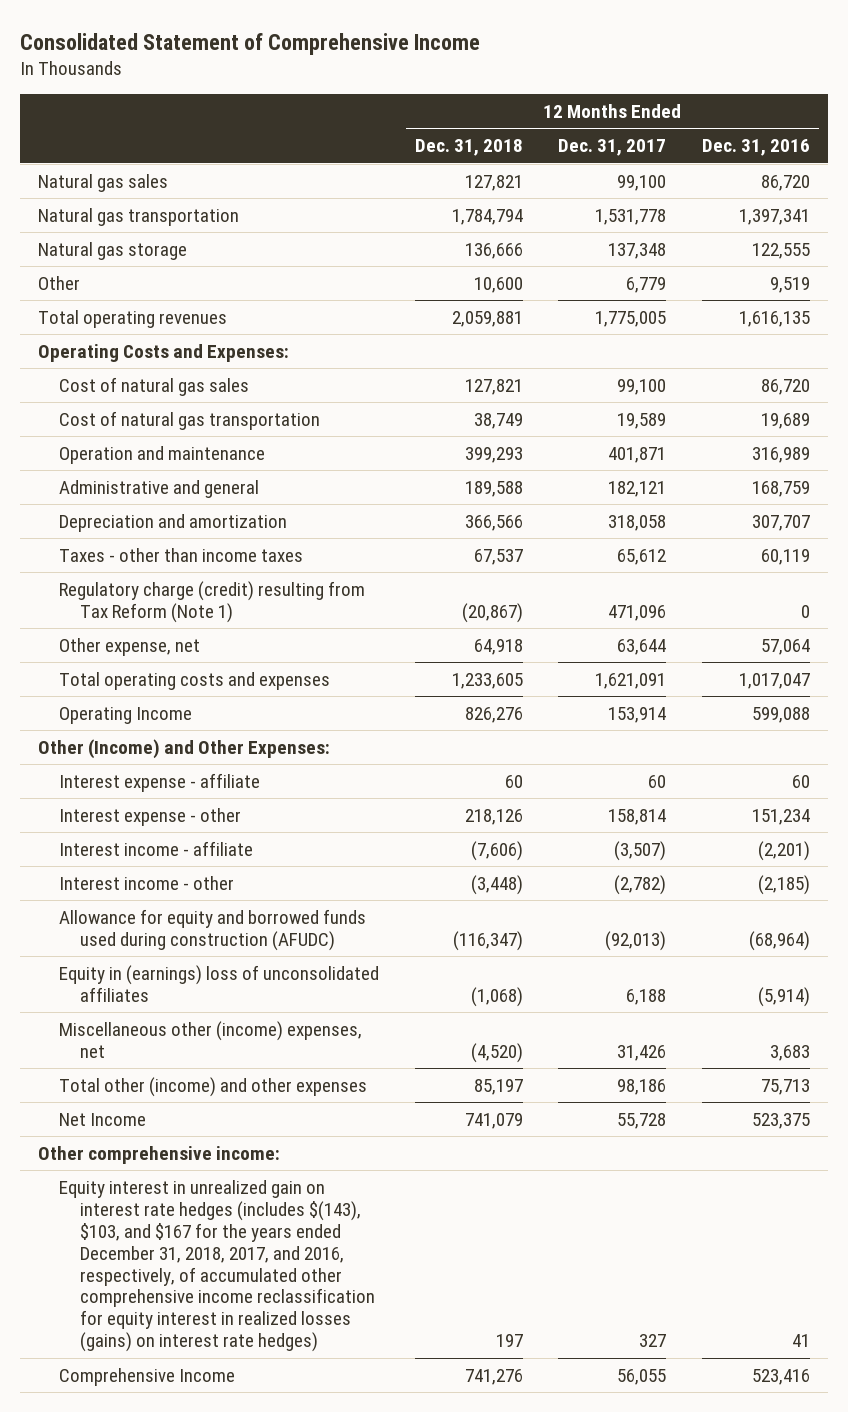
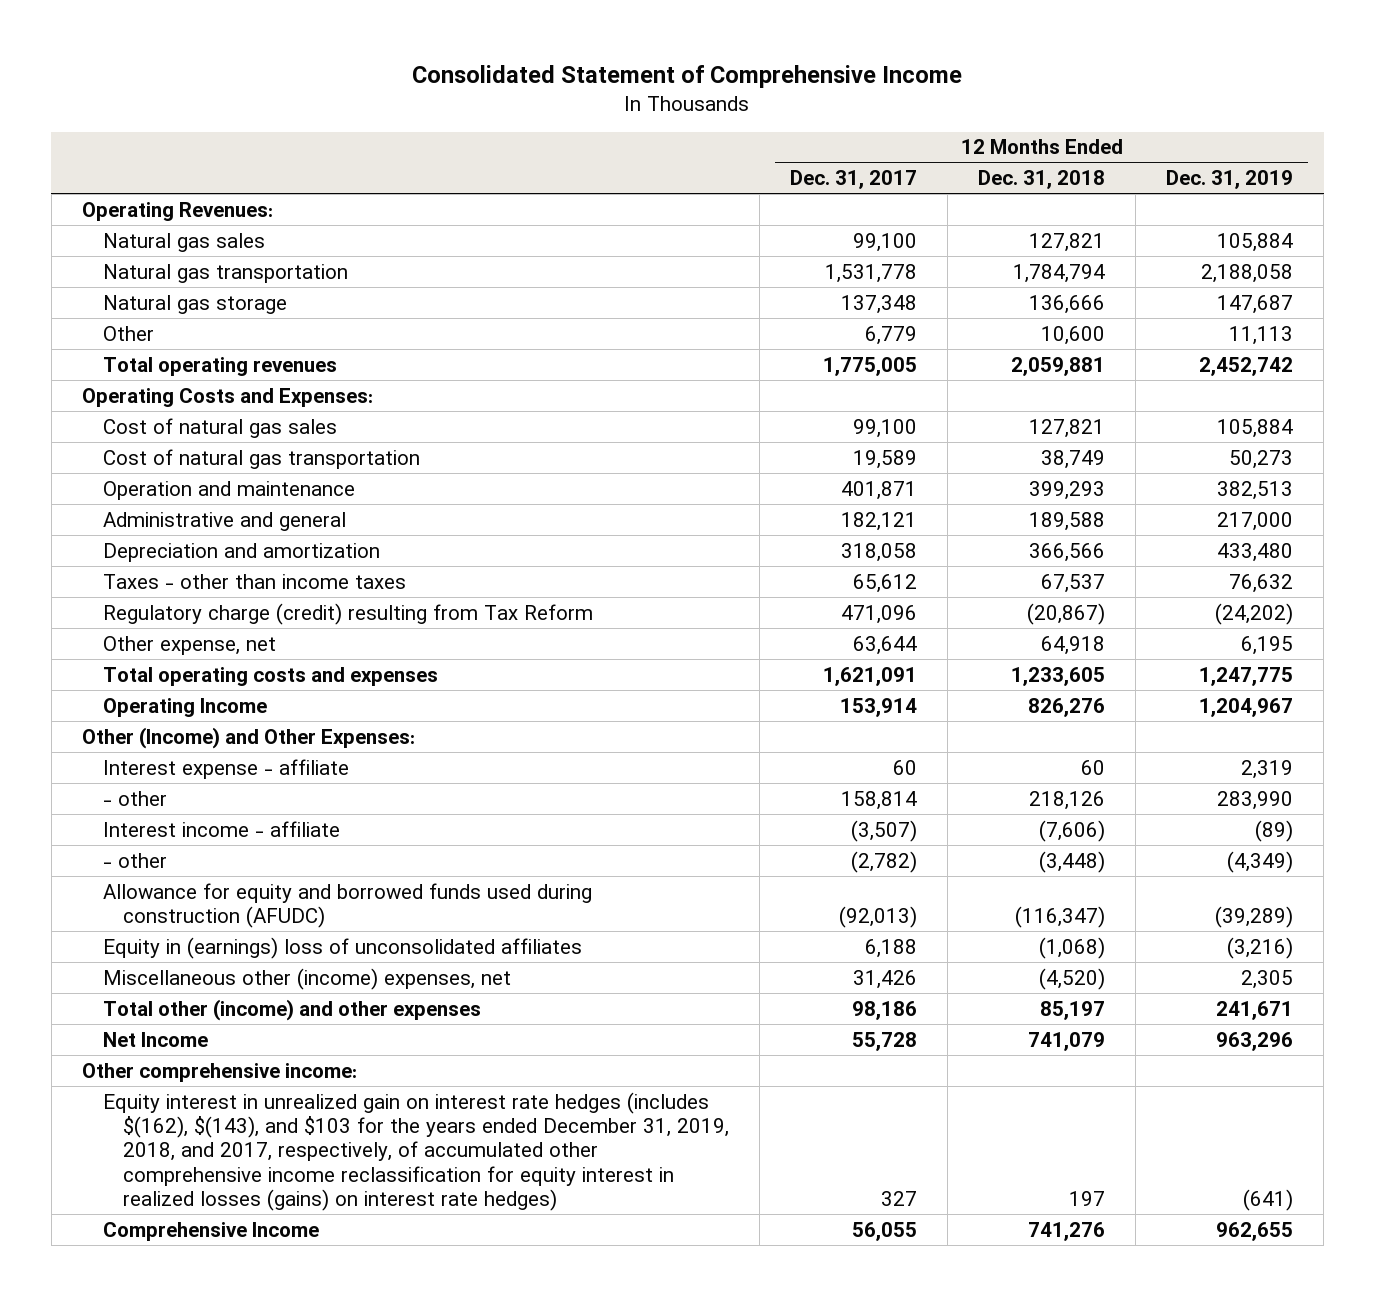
[701,139,810,157] Dec. 31, 2016 -> none
none -> [1166,169,1294,189] Dec. 31, 2019
none -> [81,201,273,221] Operating Revenues:
[58,580,365,623] Regulatory charge (credit) resulting from Tax Reform (Note 1) -> [102,602,593,625] Regulatory charge (credit) resulting from Tax Reform
[58,807,241,826] Interest expense - other -> [102,790,167,806] - other
[58,875,234,890] Interest income - other -> [102,852,167,868] - other
[58,1179,375,1353] Equity interest in unrealized gain on interest rate hedges (includes $(143), $103, and $167 for the years ended December 31, 2018, 2017, and 2016, respectively, of accumulated other comprehensive income reclassification for equity interest in realized losses (gains) on interest rate hedges) -> [102,1091,730,1212] Equity interest in unrealized gain on interest rate hedges (includes $(162), $(143), and $103 for the years ended December 31, 2019, 2018, and 2017, respectively, of accumulated other comprehensive income reclassification for equity interest in realized losses (gains) on interest rate hedges)

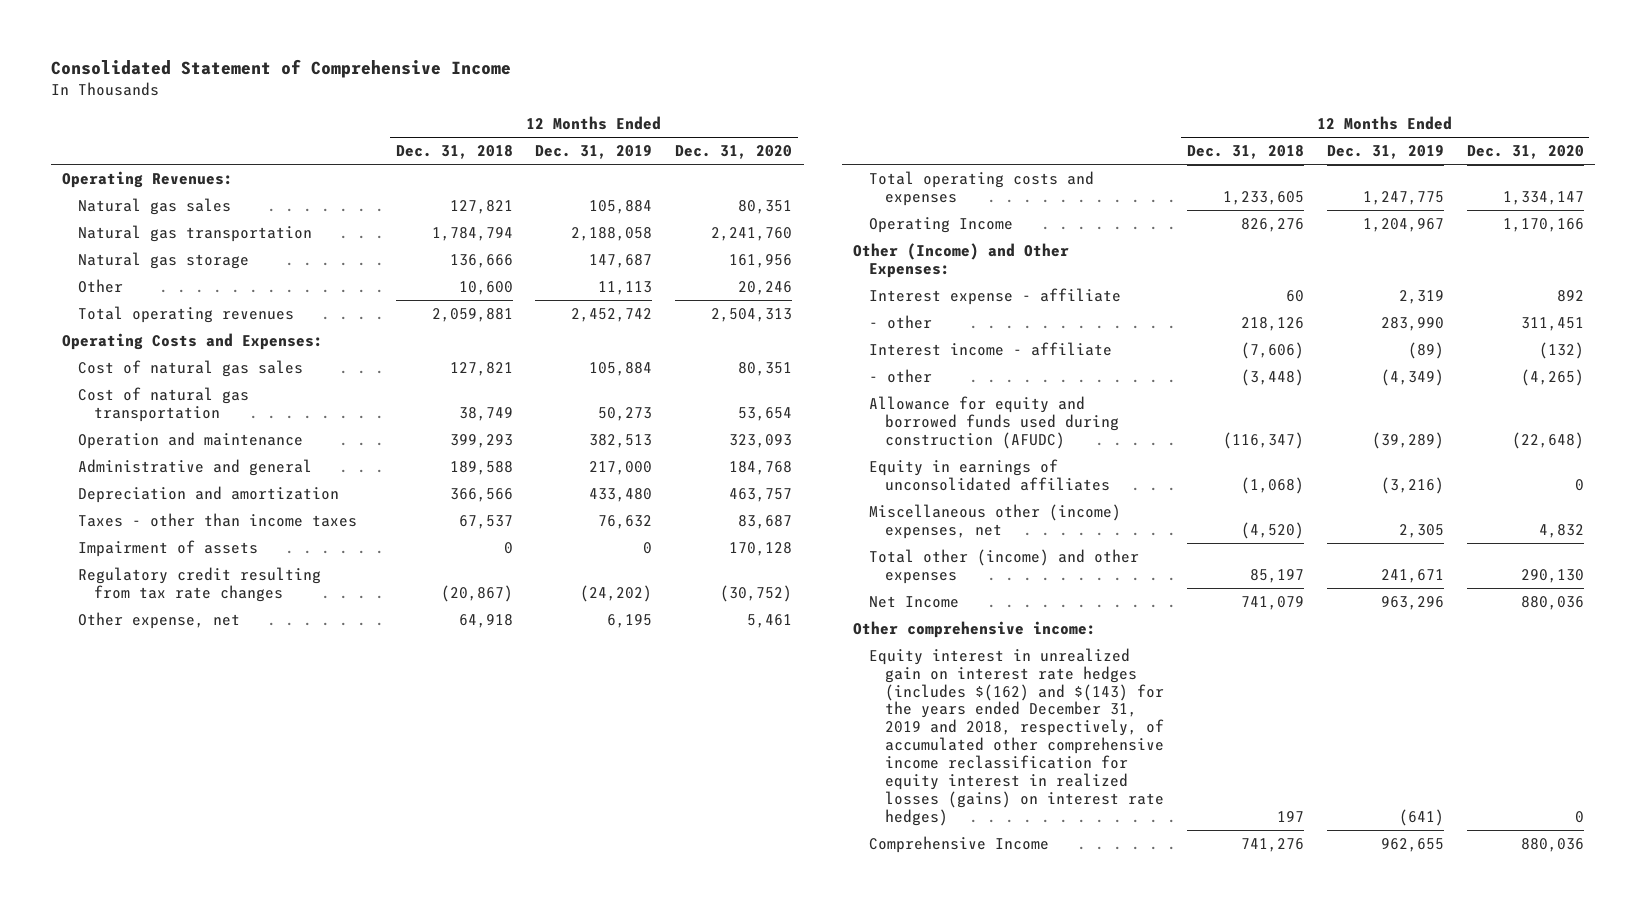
[790,169,918,189] Dec. 31, 2017 -> none
none -> [675,145,793,160] Dec. 31, 2020
none -> [77,539,258,557] Impairment of assets
[102,602,593,625] Regulatory charge (credit) resulting from Tax Reform -> [77,566,321,602] Regulatory credit resulting from tax rate changes
[102,936,582,959] Equity in (earnings) loss of unconsolidated affiliates -> [869,458,1111,491] Equity in earnings of unconsolidated affiliates
[102,1091,730,1212] Equity interest in unrealized gain on interest rate hedges (includes $(162), $(143), and $103 for the years ended December 31, 2019, 2018, and 2017, respectively, of accumulated other comprehensive income reclassification for equity interest in realized losses (gains) on interest rate hedges) -> [869,647,1165,826] Equity interest in unrealized gain on interest rate hedges (includes $(162) and $(143) for the years ended December 31, 2019 and 2018, respectively, of accumulated other comprehensive income reclassification for equity interest in realized losses (gains) on interest rate hedges)

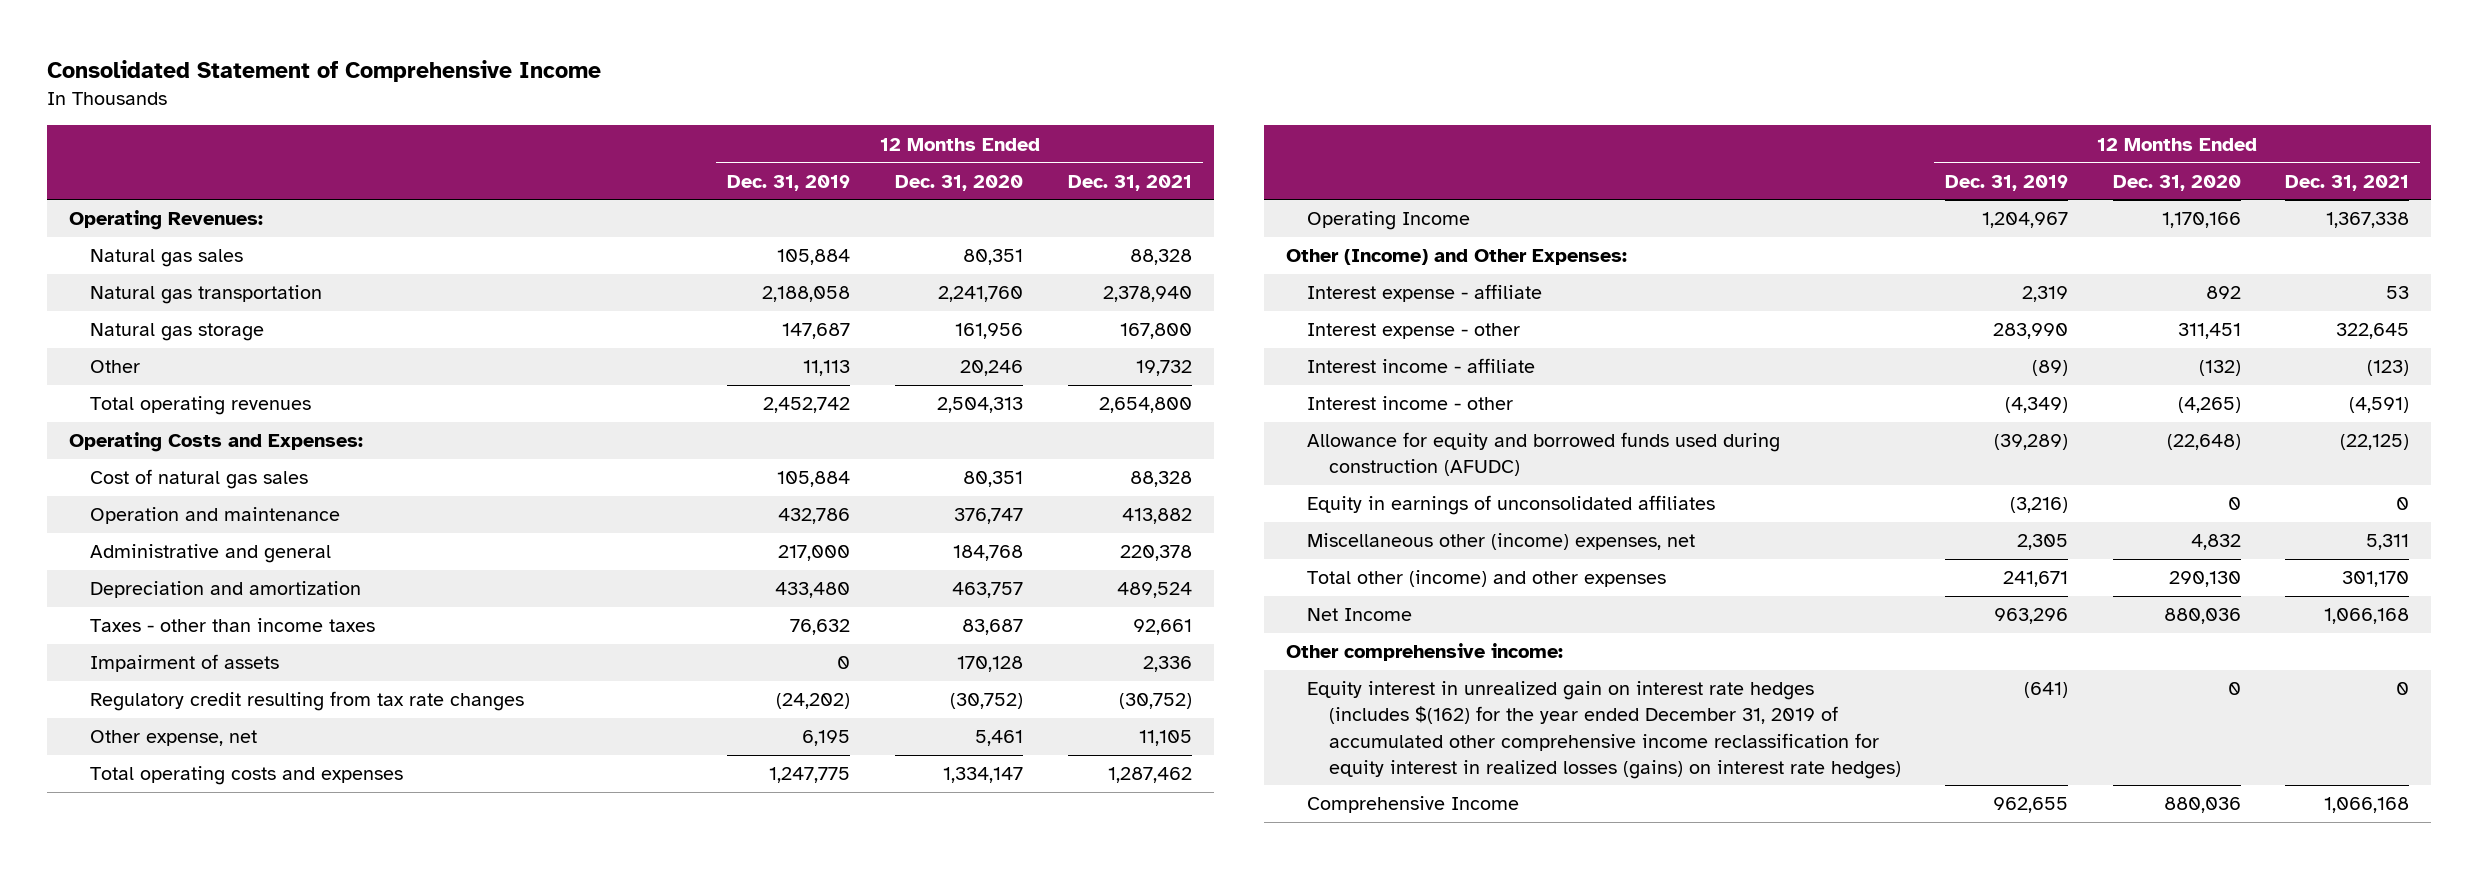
[395,145,513,160] Dec. 31, 2018 -> none
none -> [1067,174,1192,191] Dec. 31, 2021
[77,386,249,422] Cost of natural gas transportation -> none
[589,433,653,448] 382,513 -> [778,508,851,525] 432,786
[729,433,793,448] 323,093 -> [954,508,1024,525] 376,747
[869,314,933,329] - other -> [1307,323,1521,340] Interest expense - other
[869,368,933,383] - other -> [1307,396,1514,411] Interest income - other
[869,647,1165,826] Equity interest in unrealized gain on interest rate hedges (includes $(162) and $(143) for the years ended December 31, 2019 and 2018, respectively, of accumulated other comprehensive income reclassification for equity interest in realized losses (gains) on interest rate hedges) -> [1307,681,1901,779] Equity interest in unrealized gain on interest rate hedges (includes $(162) for the year ended December 31, 2019 of accumulated other comprehensive income reclassification for equity interest in realized losses (gains) on interest rate hedges)

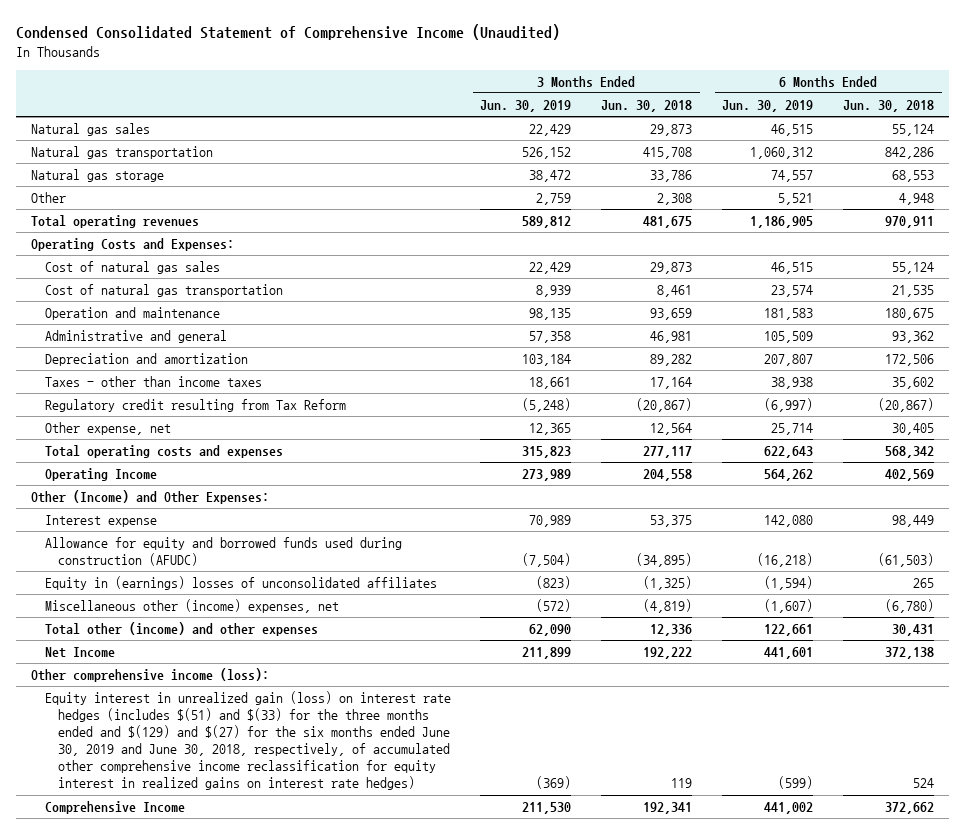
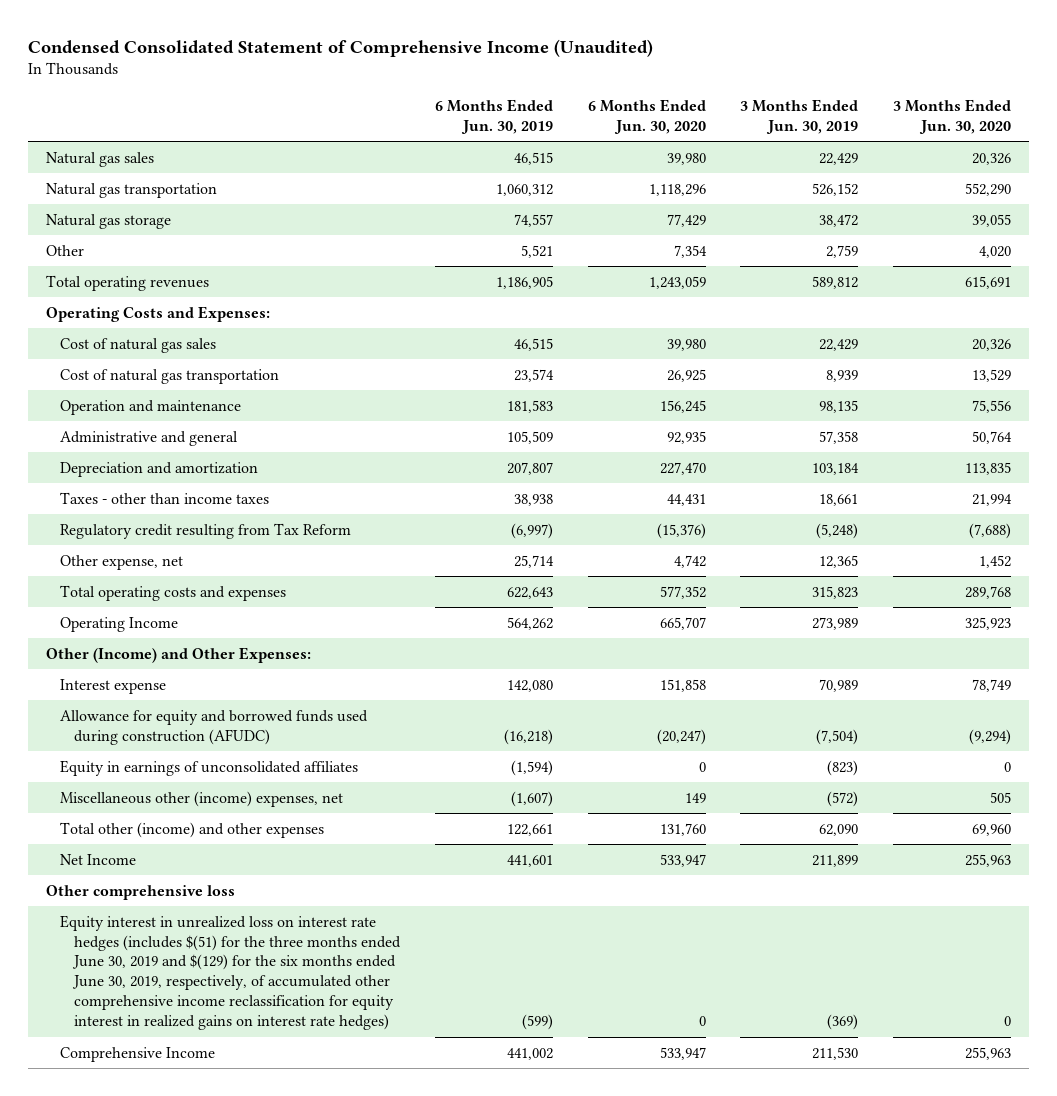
[601,99,693,112] Jun. 30, 2018 -> none
[843,99,935,112] Jun. 30, 2018 -> none
none -> [587,98,706,134] 6 Months Ended Jun. 30, 2020
none -> [893,98,1012,134] 3 Months Ended Jun. 30, 2020
[44,575,437,590] Equity in (earnings) losses of unconsolidated affiliates -> [59,759,358,776] Equity in earnings of unconsolidated affiliates
[31,667,270,682] Other comprehensive income (loss): -> [45,884,235,900] Other comprehensive loss
[44,690,451,791] Equity interest in unrealized gain (loss) on interest rate hedges (includes $(51) and $(33) for the three months ended and $(129) and $(27) for the six months ended June 30, 2019 and June 30, 2018, respectively, of accumulated other comprehensive income reclassification for equity interest in realized gains on interest rate hedges) -> [59,914,402,1031] Equity interest in unrealized loss on interest rate hedges (includes $(51) for the three months ended June 30, 2019 and $(129) for the six months ended June 30, 2019, respectively, of accumulated other comprehensive income reclassification for equity interest in realized gains on interest rate hedges)

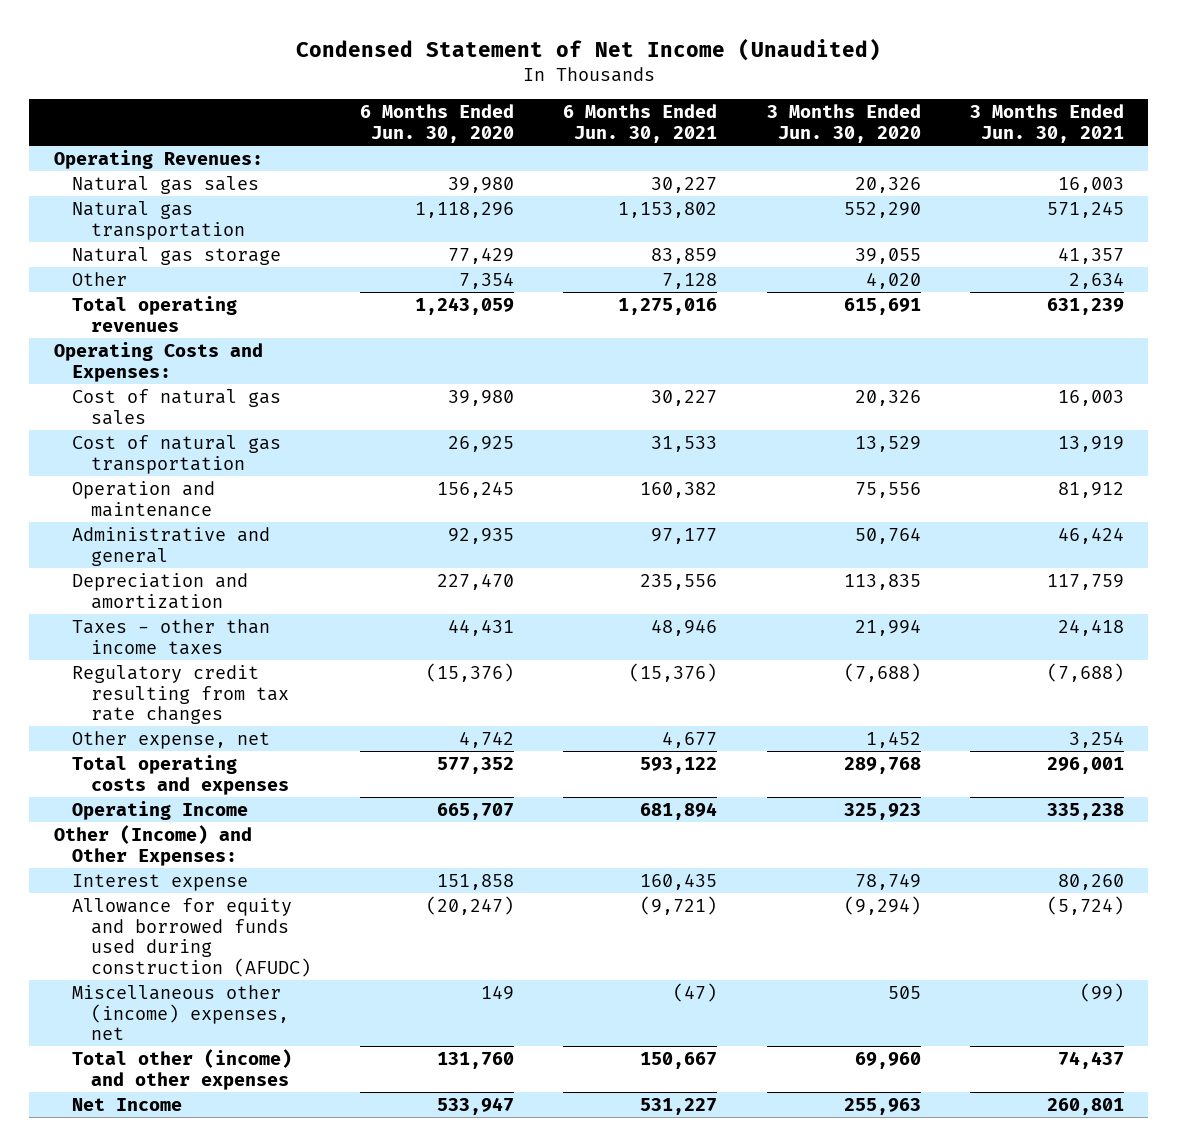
[28,38,654,57] Condensed Consolidated Statement of Comprehensive Income (Unaudited) -> [295,38,881,62] Condensed Statement of Net Income (Unaudited)
[434,98,553,134] 6 Months Ended Jun. 30, 2019 -> none
[740,98,859,134] 3 Months Ended Jun. 30, 2019 -> none
none -> [563,104,718,143] 6 Months Ended Jun. 30, 2021
none -> [969,104,1124,143] 3 Months Ended Jun. 30, 2021
none -> [53,149,263,169] Operating Revenues:
[59,522,351,539] Regulatory credit resulting from Tax Reform -> [72,664,289,725] Regulatory credit resulting from tax rate changes
[59,759,358,776] Equity in earnings of unconsolidated affiliates -> none
[45,884,235,900] Other comprehensive loss -> none
[59,914,402,1031] Equity interest in unrealized loss on interest rate hedges (includes $(51) for the three months ended June 30, 2019 and $(129) for the six months ended June 30, 2019, respectively, of accumulated other comprehensive income reclassification for equity interest in realized gains on interest rate hedges) -> none
[59,1046,215,1062] Comprehensive Income -> none

